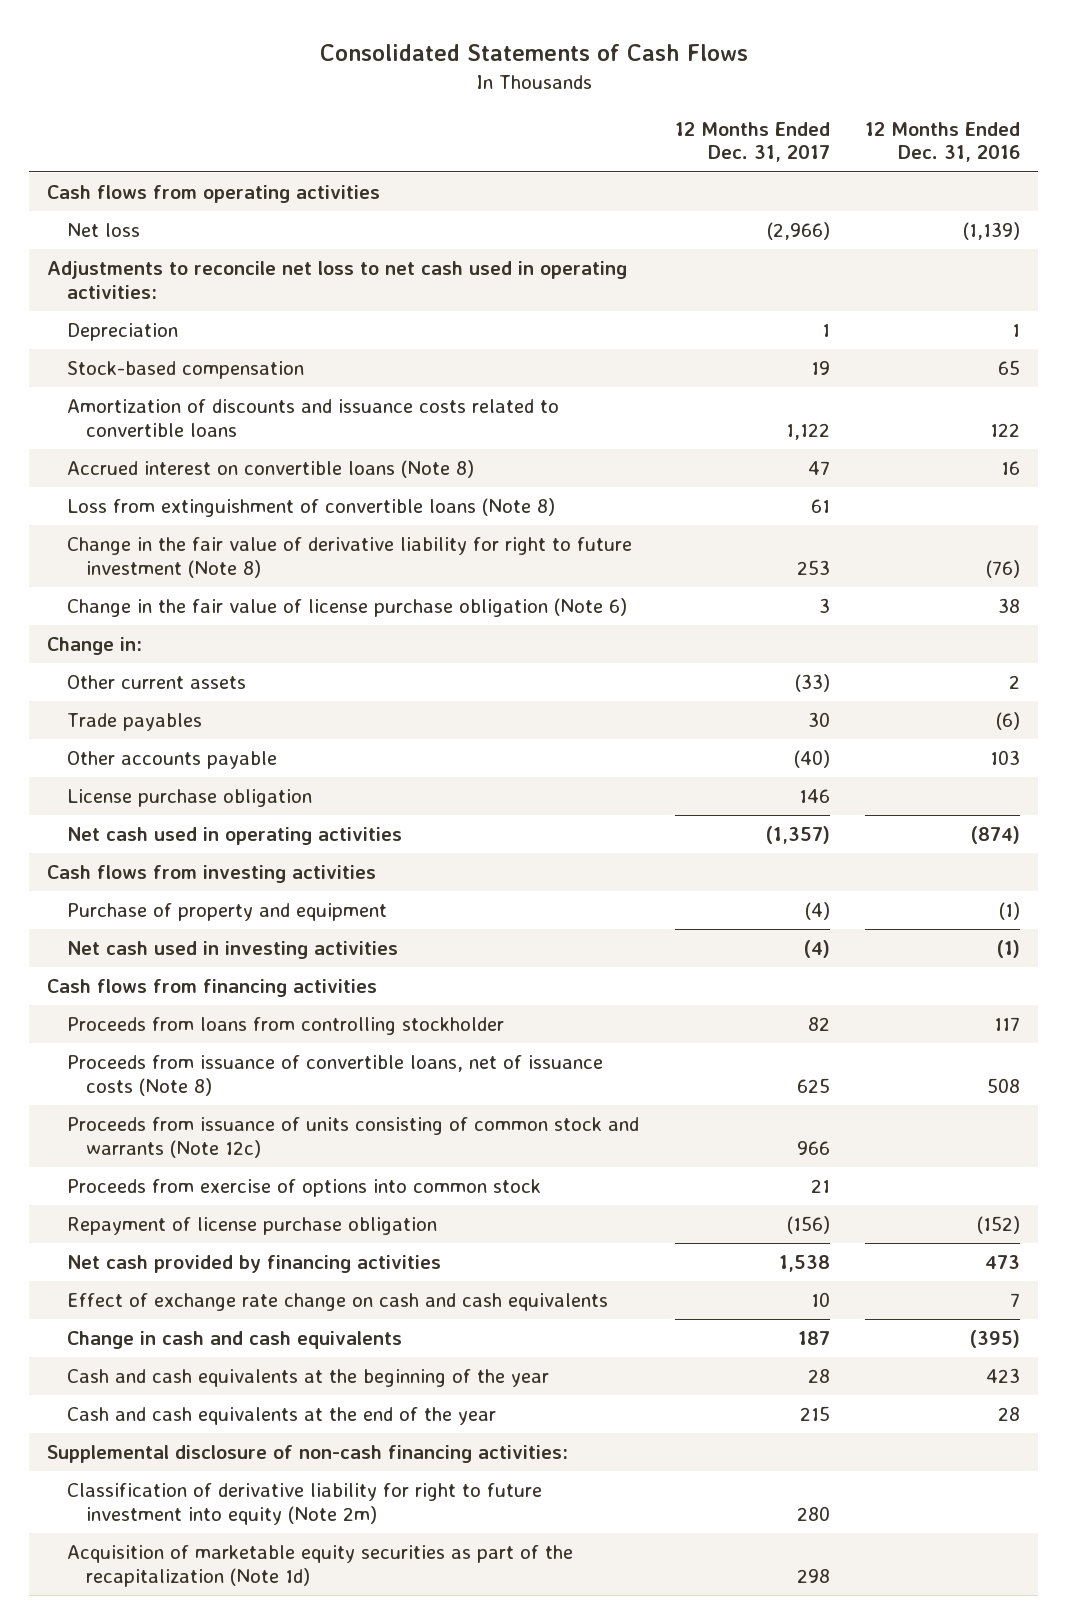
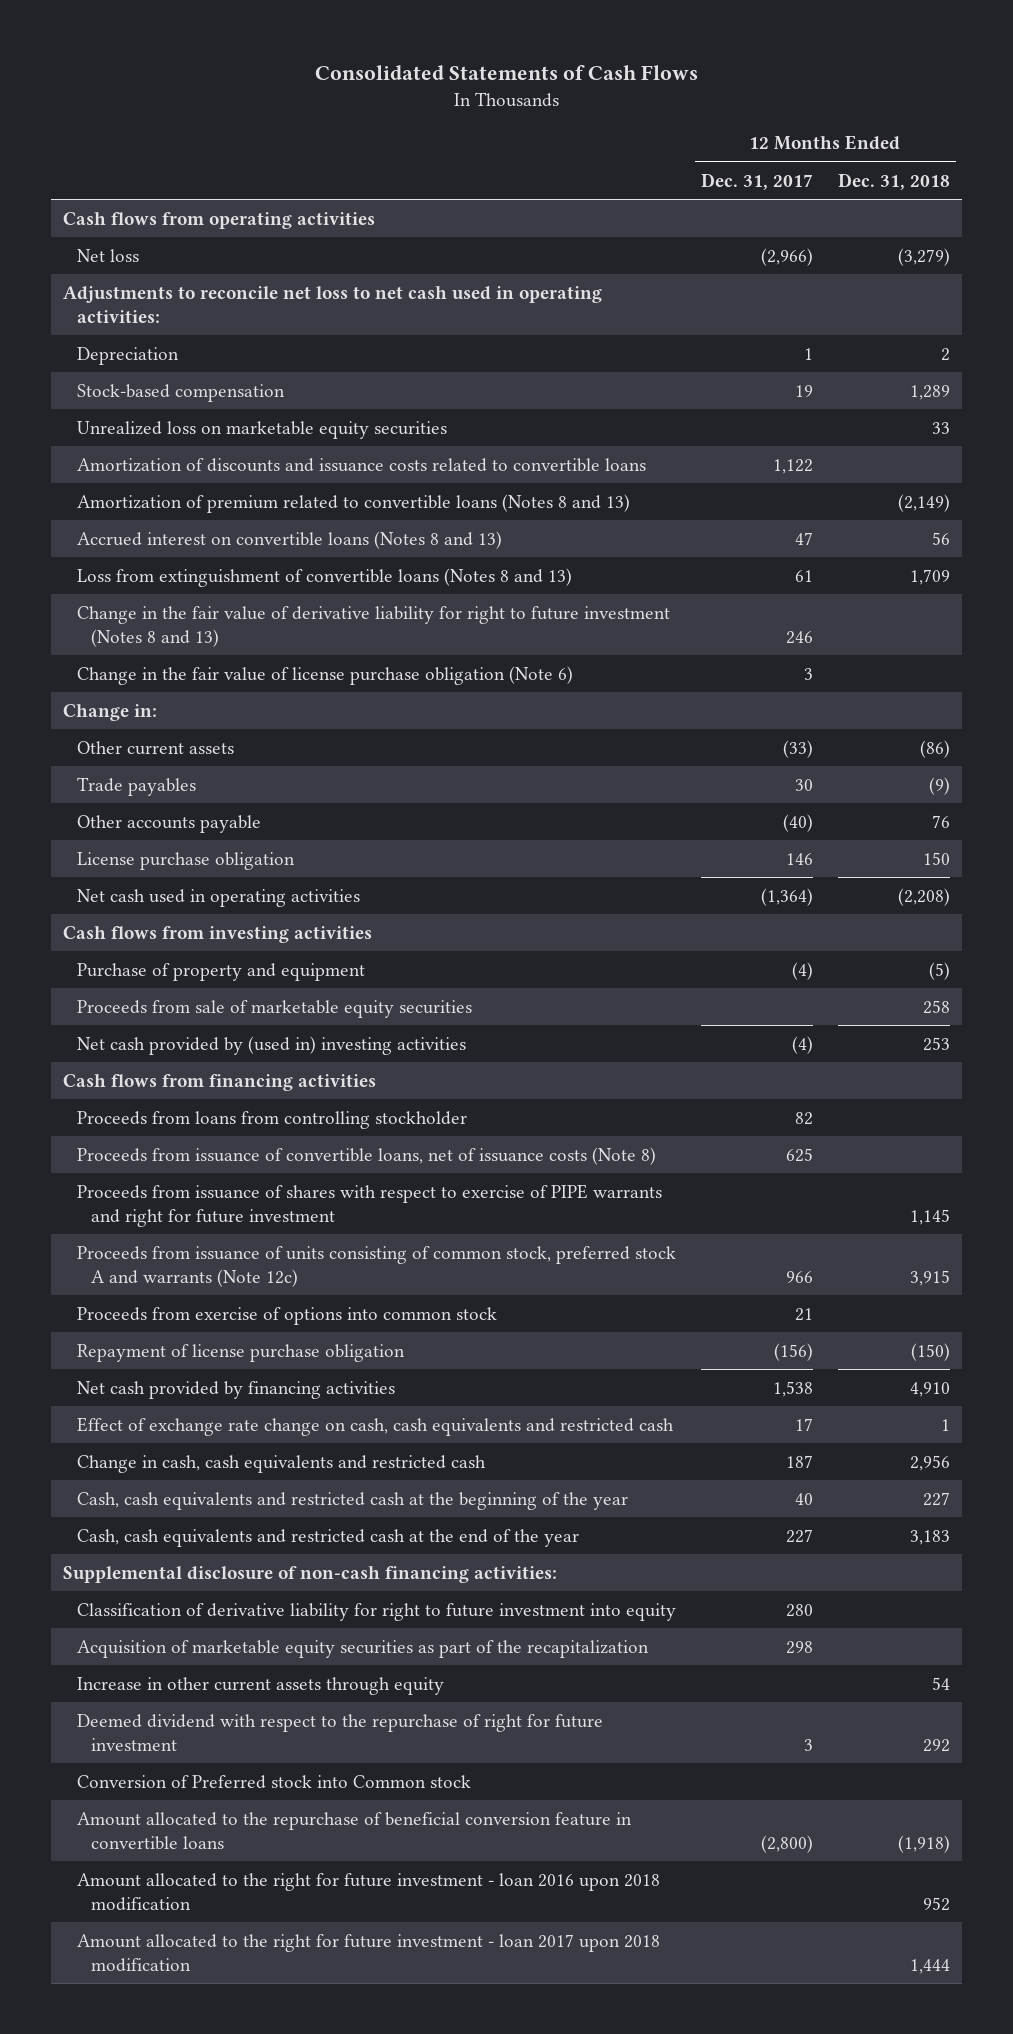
[865,121,1021,163] 12 Months Ended Dec. 31, 2016 -> none
none -> [837,172,950,190] Dec. 31, 2018
none -> [77,420,448,439] Unrealized loss on marketable equity securities
none -> [77,493,631,513] Amortization of premium related to convertible loans (Notes 8 and 13)
[66,460,474,479] Accrued interest on convertible loans (Note 8) -> [77,530,503,549] Accrued interest on convertible loans (Notes 8 and 13)
[66,498,555,518] Loss from extinguishment of convertible loans (Note 8) -> [77,567,573,587] Loss from extinguishment of convertible loans (Notes 8 and 13)
[66,537,632,578] Change in the fair value of derivative liability for right to future investment (Note 8) -> [77,605,671,647] Change in the fair value of derivative liability for right to future investment (Notes 8 and 13)
[796,559,830,575] 253 -> [786,630,814,644] 246
[765,826,830,845] (1,357) -> [761,887,814,906] (1,364)
none -> [77,999,473,1018] Proceeds from sale of marketable equity securities
[66,941,398,960] Net cash used in investing activities -> [77,1035,467,1055] Net cash provided by (used in) investing activities
none -> [77,1183,663,1227] Proceeds from issuance of shares with respect to exercise of PIPE warrants and right for future investment
[66,1117,639,1158] Proceeds from issuance of units consisting of common stock and warrants (Note 12c) -> [77,1245,677,1287] Proceeds from issuance of units consisting of common stock, preferred stock A and warrants (Note 12c)
[66,1293,608,1312] Effect of exchange rate change on cash and cash equivalents -> [77,1416,675,1436] Effect of exchange rate change on cash, cash equivalents and restricted cash
[810,1292,830,1308] 10 -> [795,1417,814,1431] 17
[66,1331,402,1350] Change in cash and cash equivalents -> [77,1454,487,1473] Change in cash, cash equivalents and restricted cash
[66,1369,549,1388] Cash and cash equivalents at the beginning of the year -> [77,1491,629,1510] Cash, cash equivalents and restricted cash at the beginning of the year
[807,1369,830,1384] 28 -> [795,1492,814,1505] 40
[66,1407,496,1426] Cash and cash equivalents at the end of the year -> [77,1528,580,1547] Cash, cash equivalents and restricted cash at the end of the year
[799,1406,830,1422] 215 -> [786,1528,814,1543] 227
[66,1483,542,1525] Classification of derivative liability for right to future investment into equity (Note 2m) -> [77,1602,677,1621] Classification of derivative liability for right to future investment into equity
[66,1545,573,1587] Acquisition of marketable equity securities as part of the recapitalization (Note 1d) -> [77,1639,650,1658] Acquisition of marketable equity securities as part of the recapitalization
none -> [77,1676,445,1695] Increase in other current assets through equity
none -> [77,1713,604,1751] Deemed dividend with respect to the repurchase of right for future investment
none -> [77,1774,472,1789] Conversion of Preferred stock into Common stock
none -> [77,1811,633,1850] Amount allocated to the repurchase of beneficial conversion feature in convertible loans
none -> [77,1872,661,1911] Amount allocated to the right for future investment - loan 2016 upon 2018 modification
none -> [77,1933,661,1972] Amount allocated to the right for future investment - loan 2017 upon 2018 modification

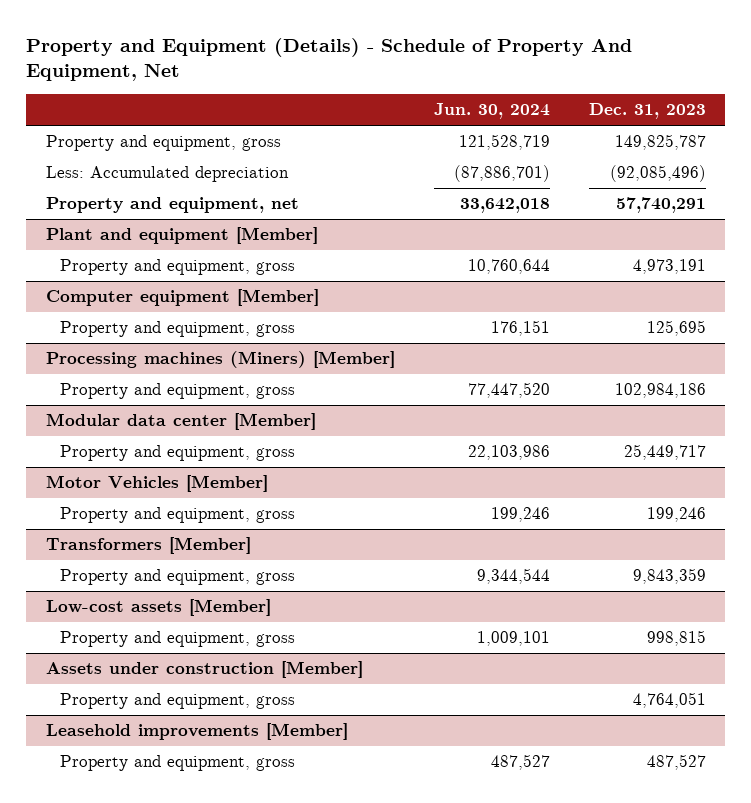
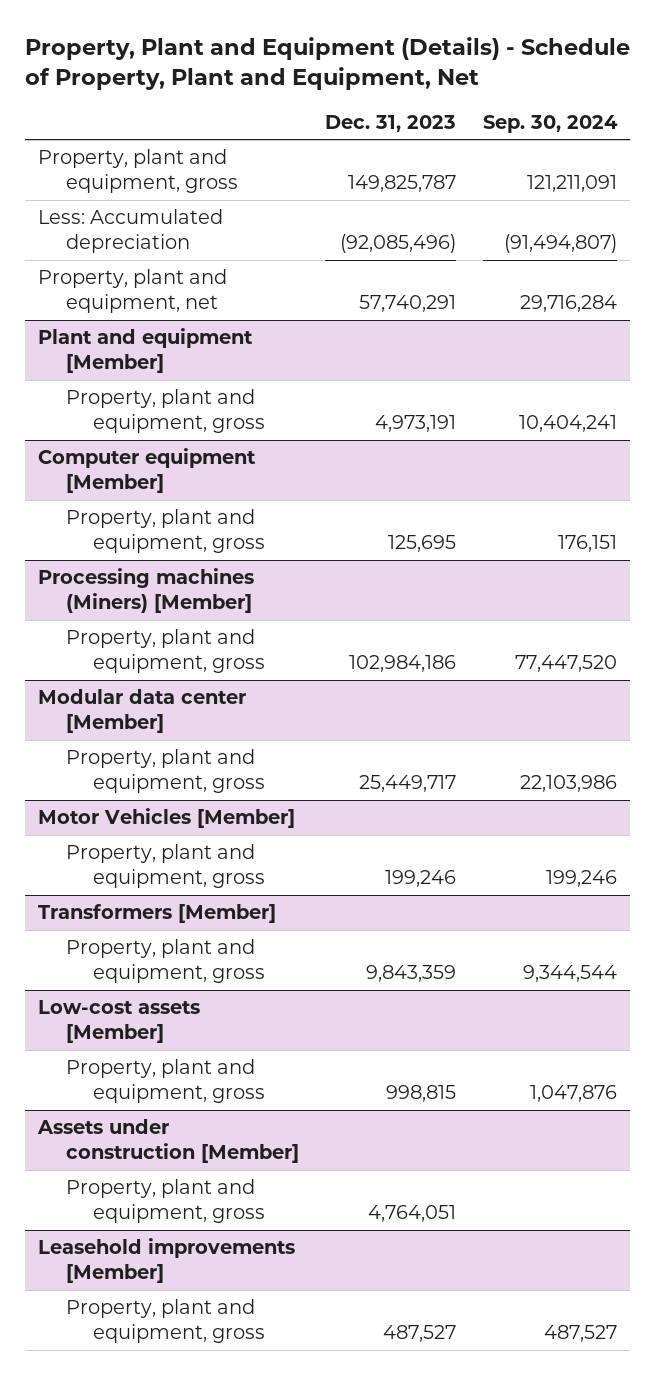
[26,37,633,82] Property and Equipment (Details) - Schedule of Property And Equipment, Net -> [24,36,630,91] Property, Plant and Equipment (Details) - Schedule of Property, Plant and Equipment, Net
[433,103,550,120] Jun. 30, 2024 -> none
none -> [482,114,618,133] Sep. 30, 2024
[45,135,281,152] Property and equipment, gross -> [38,149,238,194] Property, plant and equipment, gross
[45,197,299,214] Property and equipment, net -> [38,269,228,314] Property, plant and equipment, net
[59,259,295,276] Property and equipment, gross -> [65,389,266,434] Property, plant and equipment, gross
[59,321,295,338] Property and equipment, gross -> [65,509,266,554] Property, plant and equipment, gross
[59,383,295,400] Property and equipment, gross -> [65,629,266,674] Property, plant and equipment, gross
[59,445,295,462] Property and equipment, gross -> [65,749,266,794] Property, plant and equipment, gross
[59,507,295,524] Property and equipment, gross -> [65,844,266,889] Property, plant and equipment, gross
[59,569,295,586] Property and equipment, gross -> [65,939,266,984] Property, plant and equipment, gross
[59,631,295,648] Property and equipment, gross -> [65,1059,266,1104] Property, plant and equipment, gross
[59,693,295,710] Property and equipment, gross -> [65,1179,266,1224] Property, plant and equipment, gross
[59,755,295,772] Property and equipment, gross -> [65,1299,266,1344] Property, plant and equipment, gross

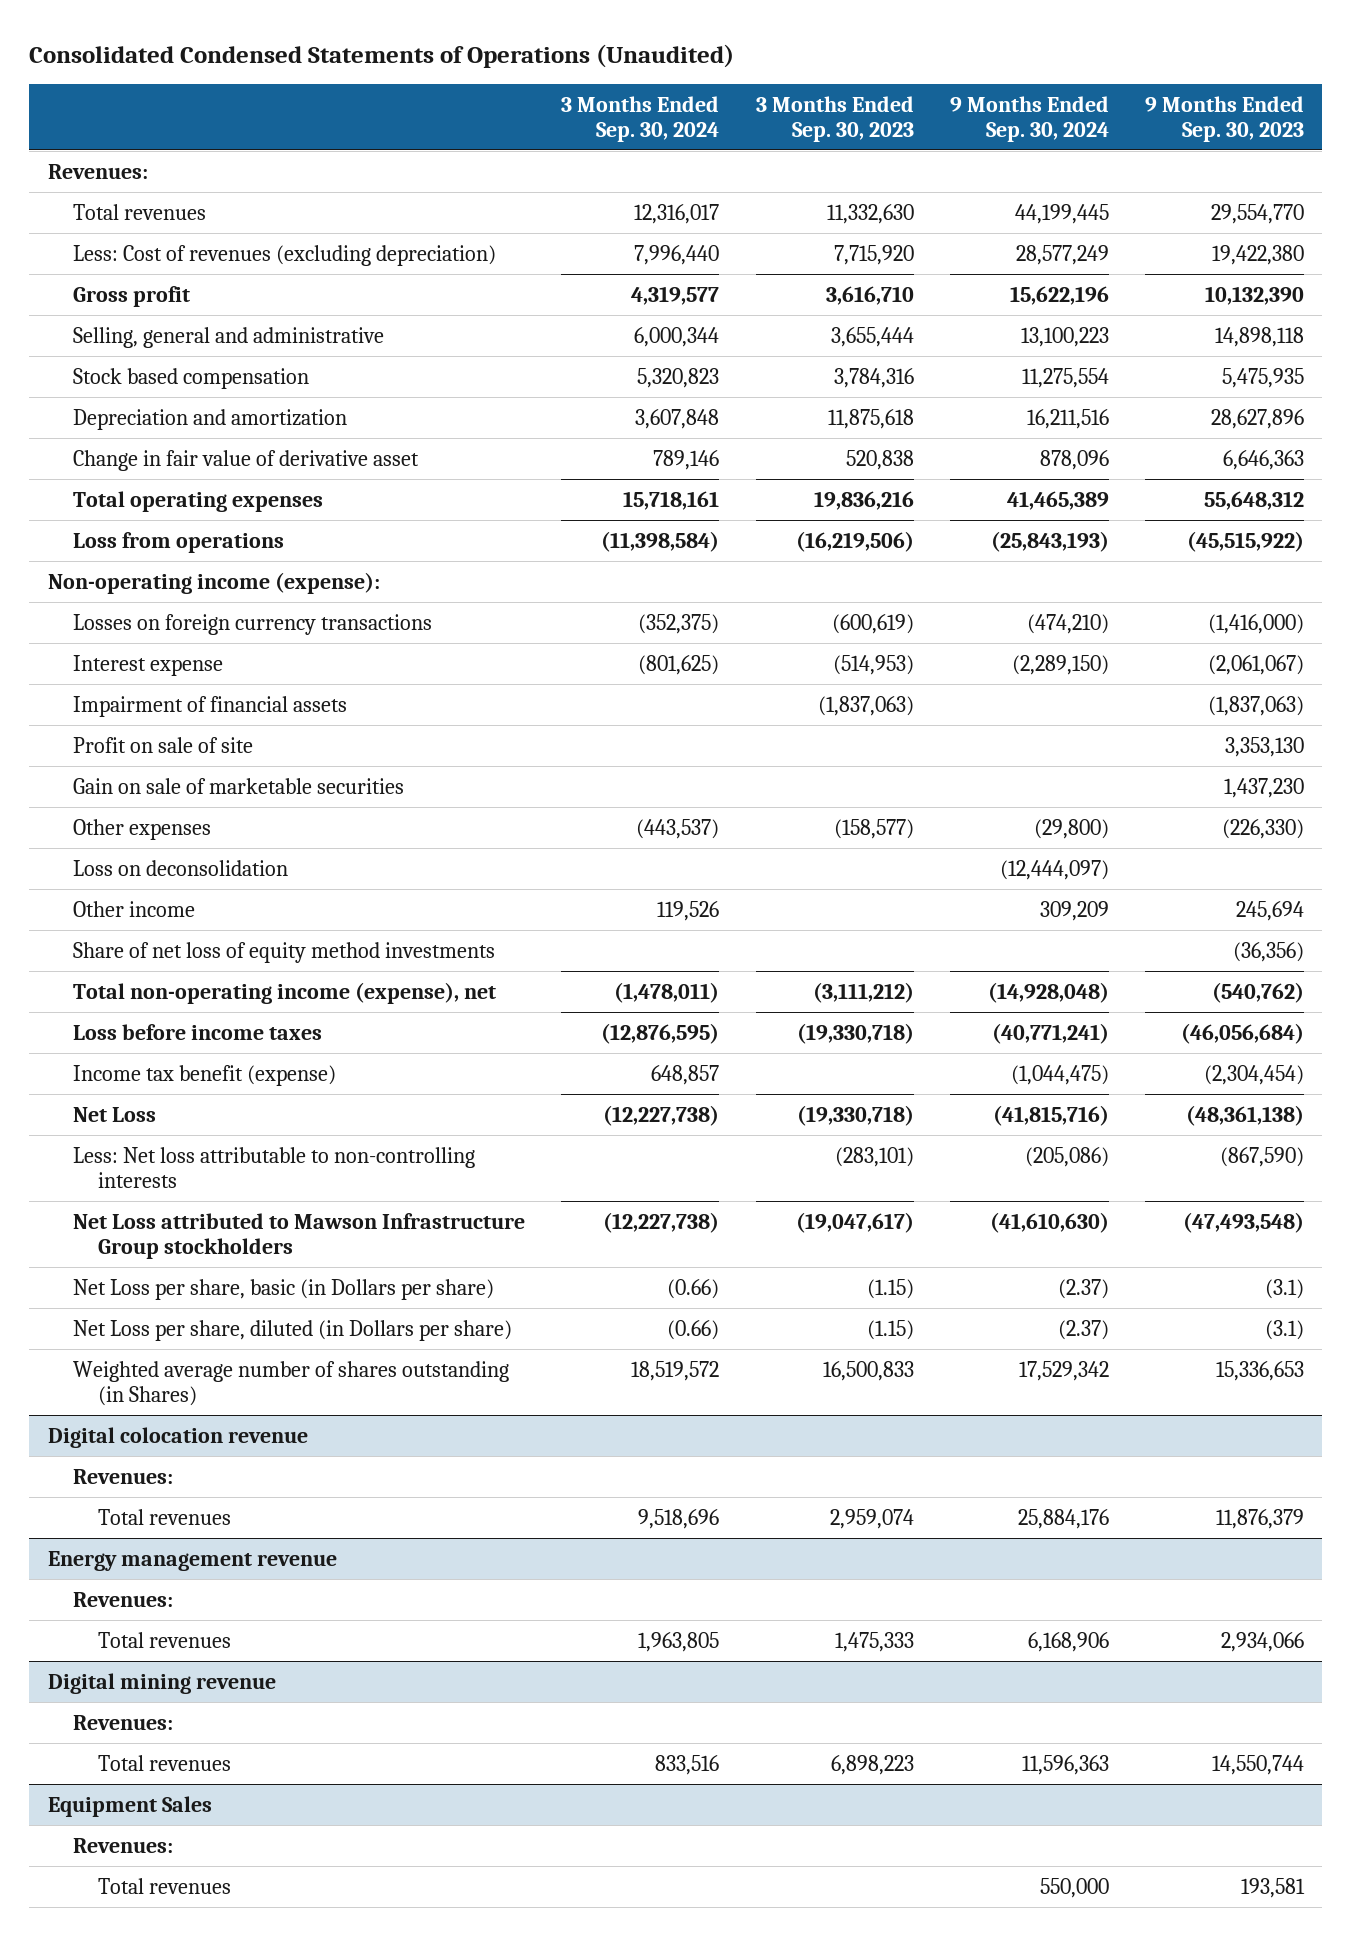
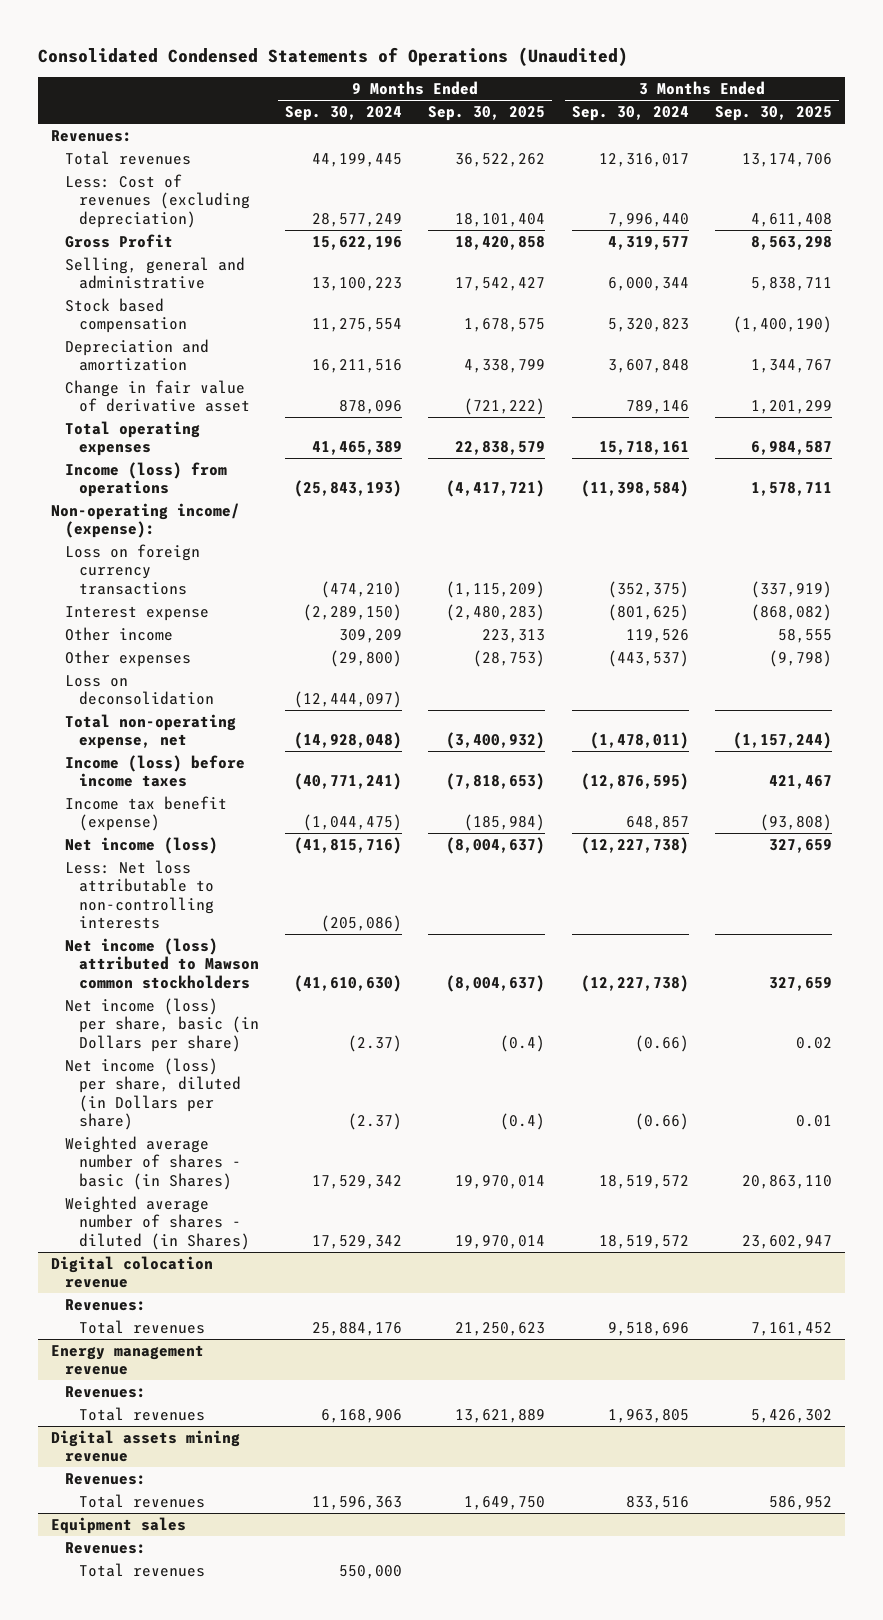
[755,95,914,142] 3 Months Ended Sep. 30, 2023 -> none
[1145,95,1305,142] 9 Months Ended Sep. 30, 2023 -> none
none -> [428,106,546,122] Sep. 30, 2025
none -> [715,106,833,122] Sep. 30, 2025
[72,285,190,307] Gross profit -> [64,233,173,248] Gross Profit
[72,531,284,553] Loss from operations -> [64,461,227,498] Income (loss) from operations
[47,571,380,594] Non-operating income (expense): -> [50,502,240,539] Non-operating income/ (expense):
[72,613,432,635] Losses on foreign currency transactions -> [64,543,200,595] Loss on foreign currency transactions
[72,695,347,717] Impairment of financial assets -> none
[72,736,253,753] Profit on sale of site -> none
[72,777,404,794] Gain on sale of marketable securities -> none
[72,900,195,917] Other income -> [64,626,173,641] Other income
[72,941,495,963] Share of net loss of equity method investments -> none
[72,981,496,1004] Total non-operating income (expense), net -> [64,713,236,750] Total non-operating expense, net
[72,1023,322,1040] Loss before income taxes -> [64,754,245,788] Income (loss) before income taxes
[72,1106,156,1122] Net Loss -> [64,836,218,854] Net income (loss)
[72,1212,525,1259] Net Loss attributed to Mawson Infrastructure Group stockholders -> [64,937,259,989] Net income (loss) attributed to Mawson common stockholders
[72,1278,494,1300] Net Loss per share, basic (in Dollars per share) -> [64,997,259,1052] Net income (loss) per share, basic (in Dollars per share)
[72,1319,512,1341] Net Loss per share, diluted (in Dollars per share) -> [64,1057,241,1131] Net income (loss) per share, diluted (in Dollars per share)
[72,1360,509,1406] Weighted average number of shares outstanding (in Shares) -> [64,1135,241,1190] Weighted average number of shares - basic (in Shares)
none -> [64,1195,250,1250] Weighted average number of shares - diluted (in Shares)
[47,1672,276,1694] Digital mining revenue -> [50,1429,240,1463] Digital assets mining revenue
[47,1795,212,1817] Equipment Sales -> [50,1516,186,1534] Equipment sales

